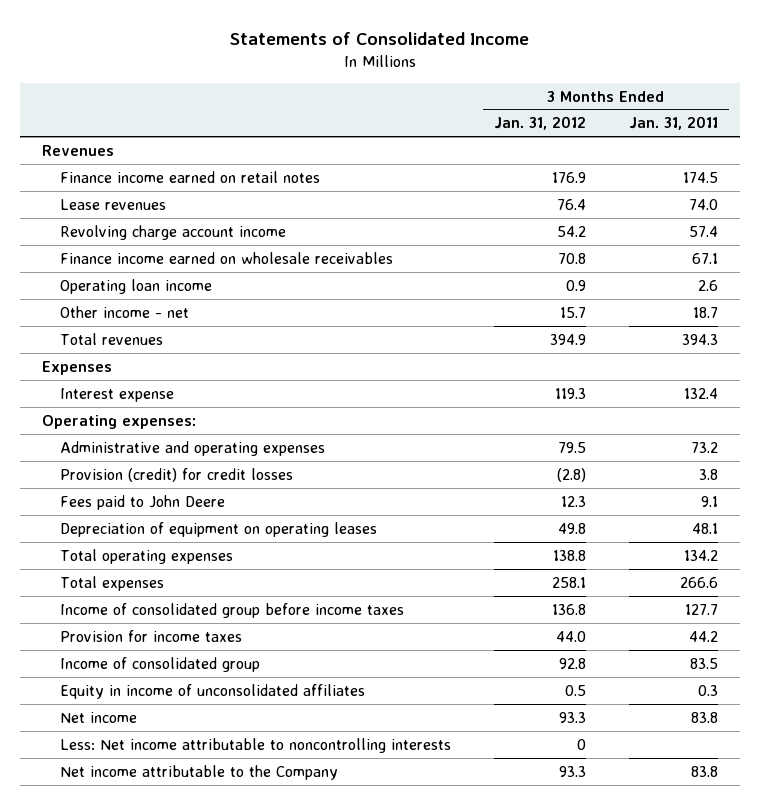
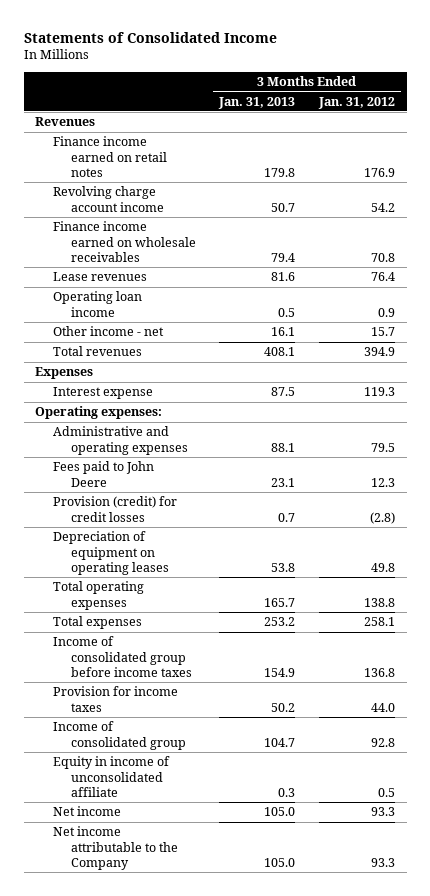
[629,116,719,131] Jan. 31, 2011 -> none
none -> [218,96,296,109] Jan. 31, 2013
[59,198,166,210] Lease revenues -> [52,272,147,282] Lease revenues
[59,467,293,482] Provision (credit) for credit losses -> [52,496,177,522] Provision (credit) for credit losses
[59,683,365,699] Equity in income of unconsolidated affiliates -> [52,756,170,797] Equity in income of unconsolidated affiliate
[59,737,451,753] Less: Net income attributable to noncontrolling interests -> none

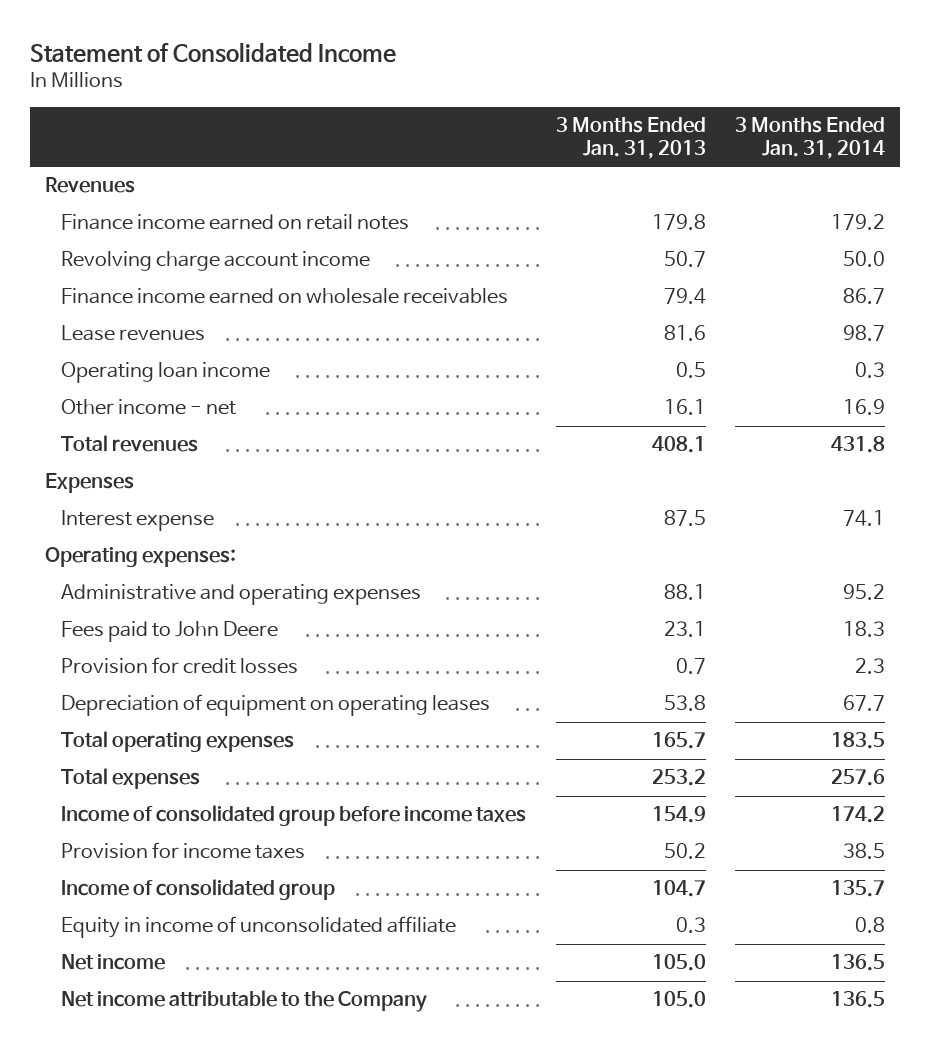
[23,31,277,43] Statements of Consolidated Income -> [30,41,397,63] Statement of Consolidated Income
[318,96,396,109] Jan. 31, 2012 -> none
none -> [735,117,886,160] 3 Months Ended Jan. 31, 2014
[52,496,177,522] Provision (credit) for credit losses -> [61,657,299,675] Provision for credit losses

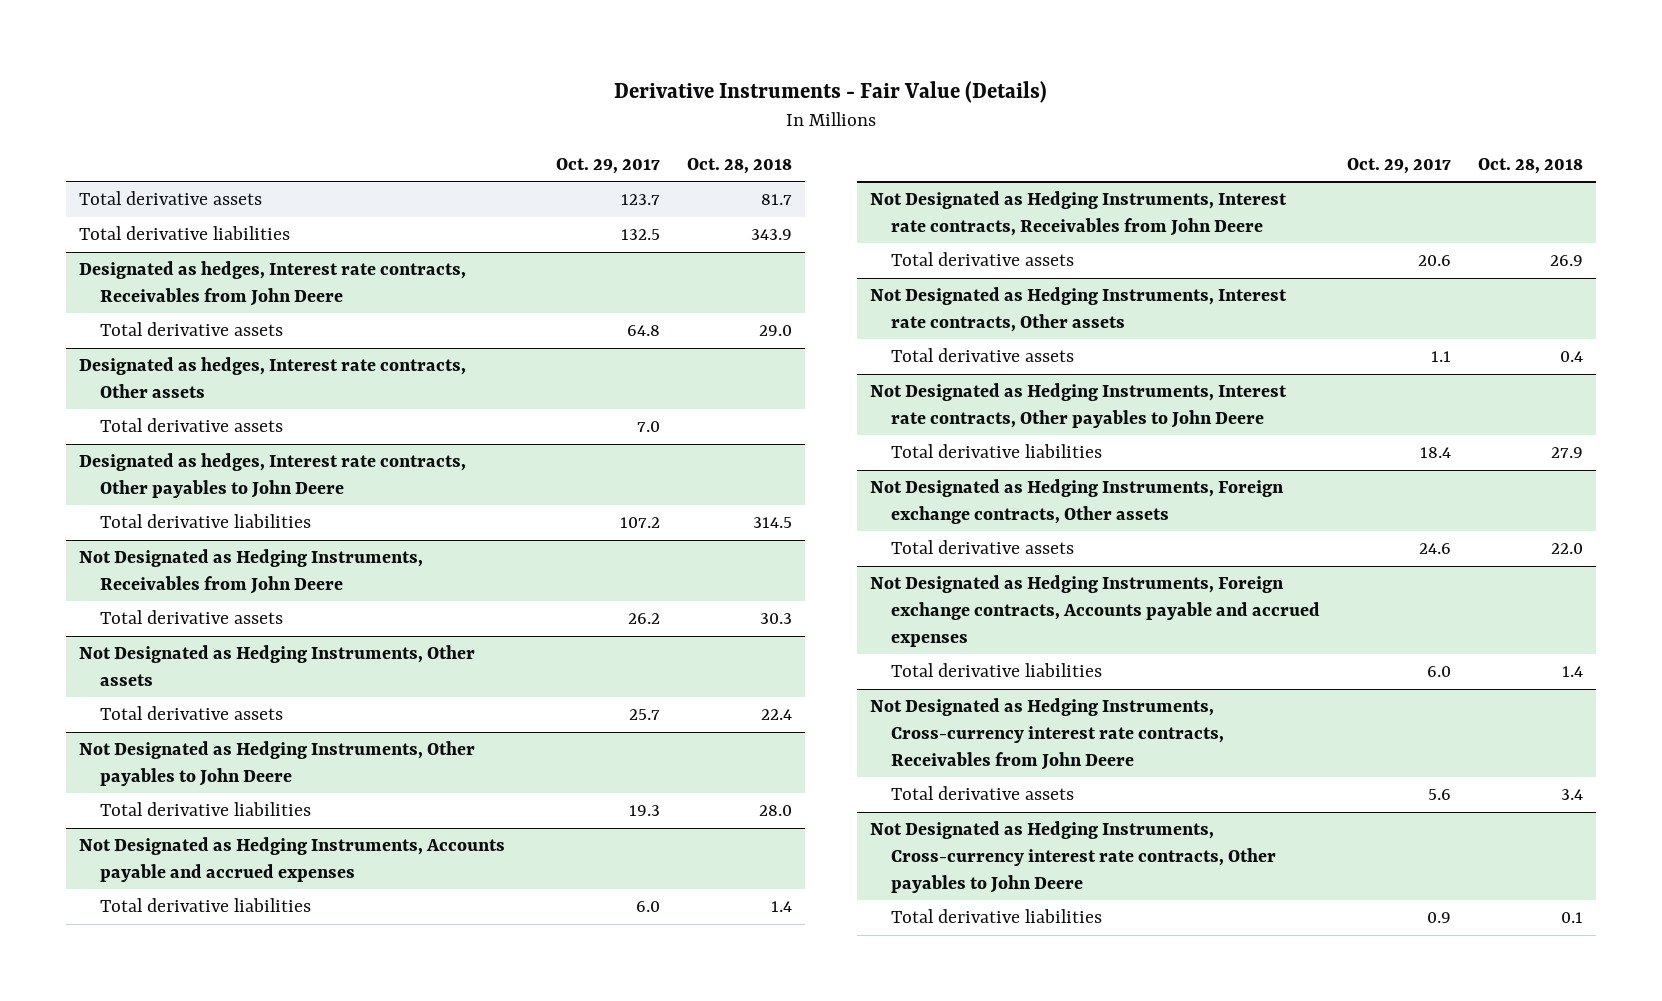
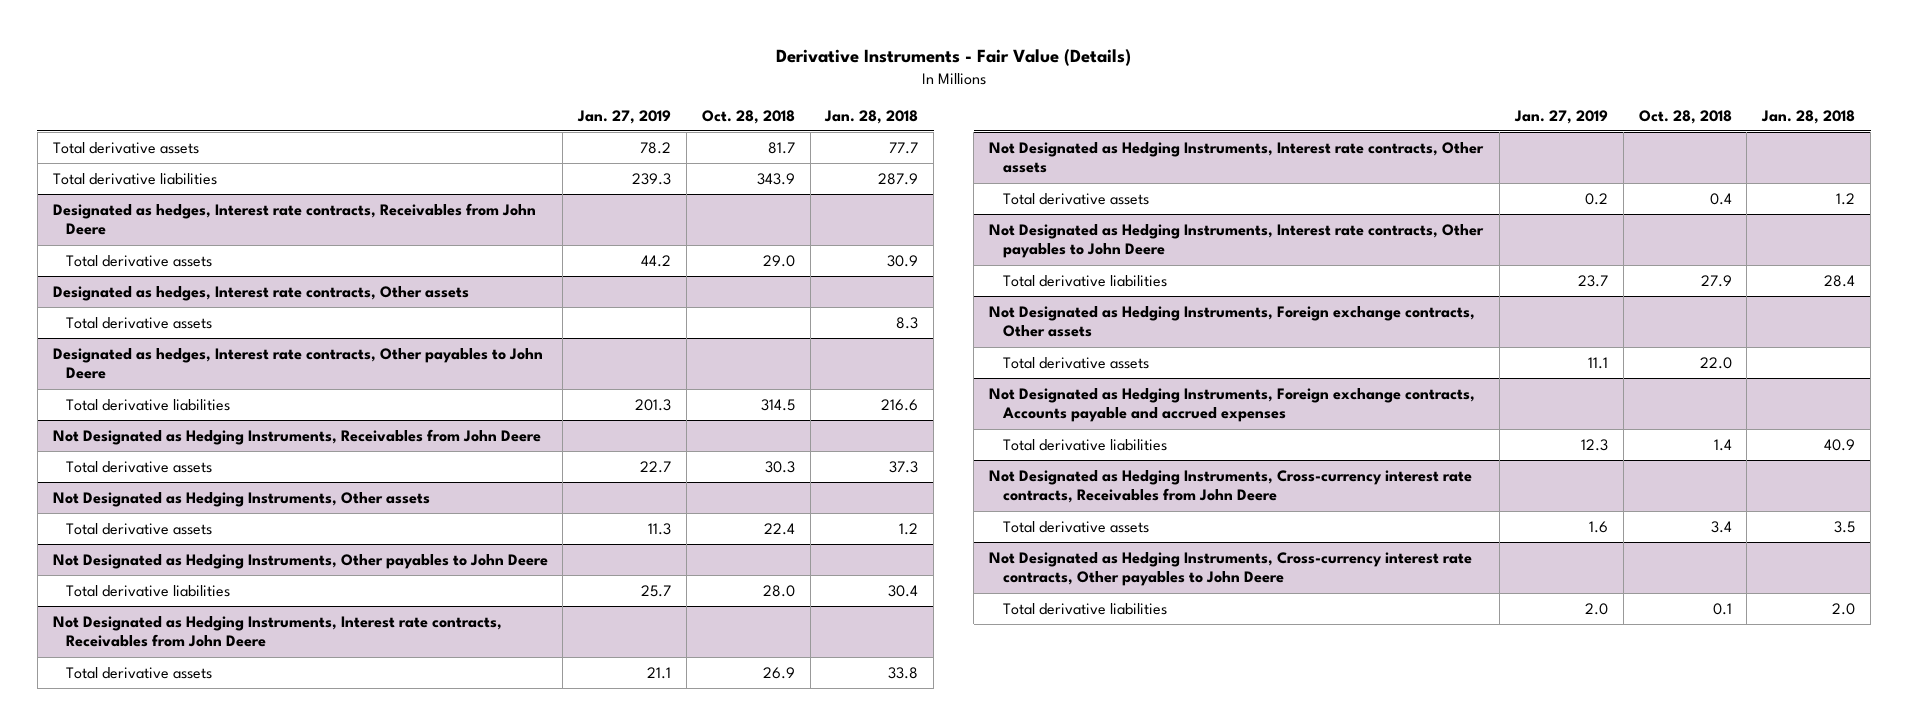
[556,157,661,174] Oct. 29, 2017 -> none
none -> [577,109,672,124] Jan. 27, 2019
none -> [824,109,919,124] Jan. 28, 2018
[79,837,506,882] Not Designated as Hedging Instruments, Accounts payable and accrued expenses -> none
[100,898,312,913] Total derivative liabilities -> none

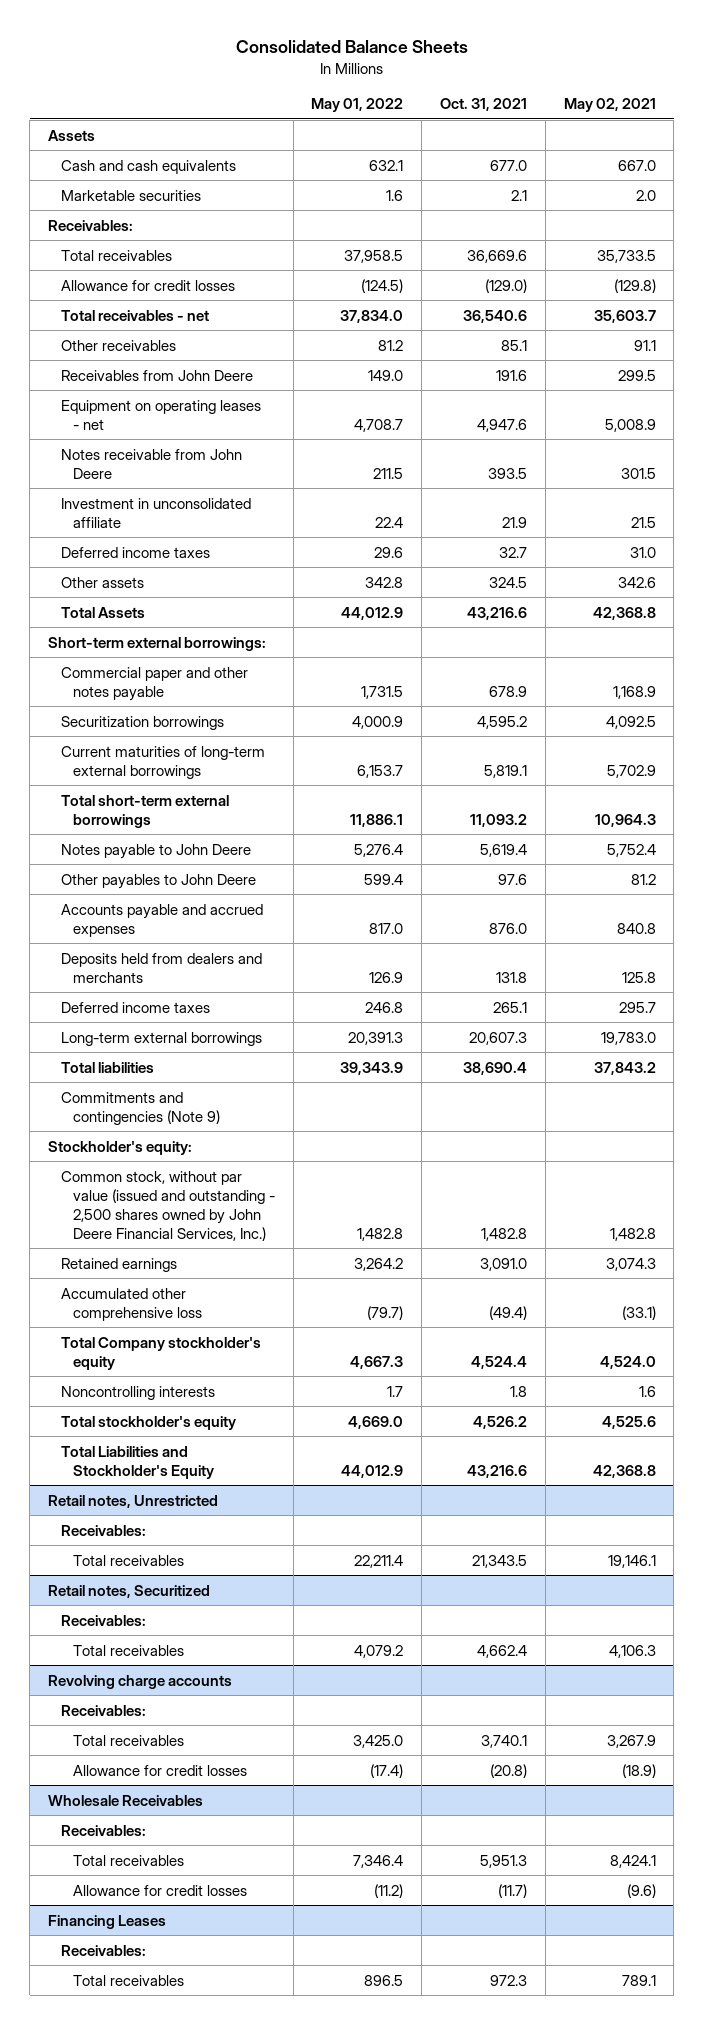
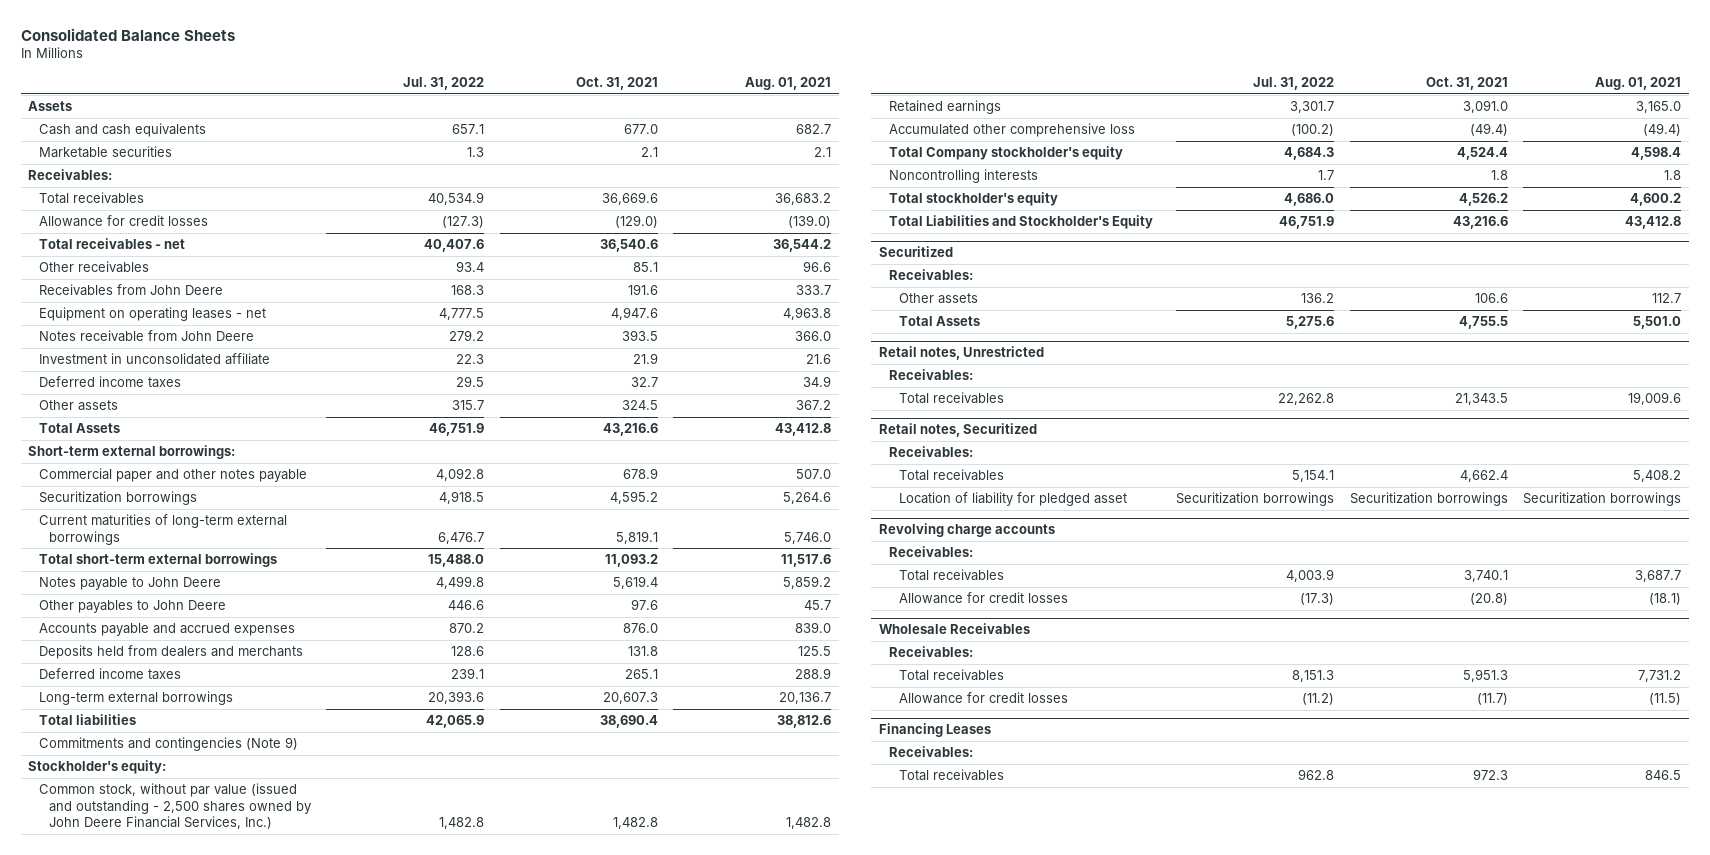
[311,98,404,113] May 01, 2022 -> none
[563,98,656,113] May 02, 2021 -> none
none -> [403,76,485,90] Jul. 31, 2022
none -> [745,76,832,90] Aug. 01, 2021
none -> [878,246,953,258] Securitized
none -> [888,269,973,281] Receivables:
none -> [898,293,978,305] Other assets
none -> [898,316,980,327] Total Assets
none -> [898,492,1127,507] Location of liability for pledged asset

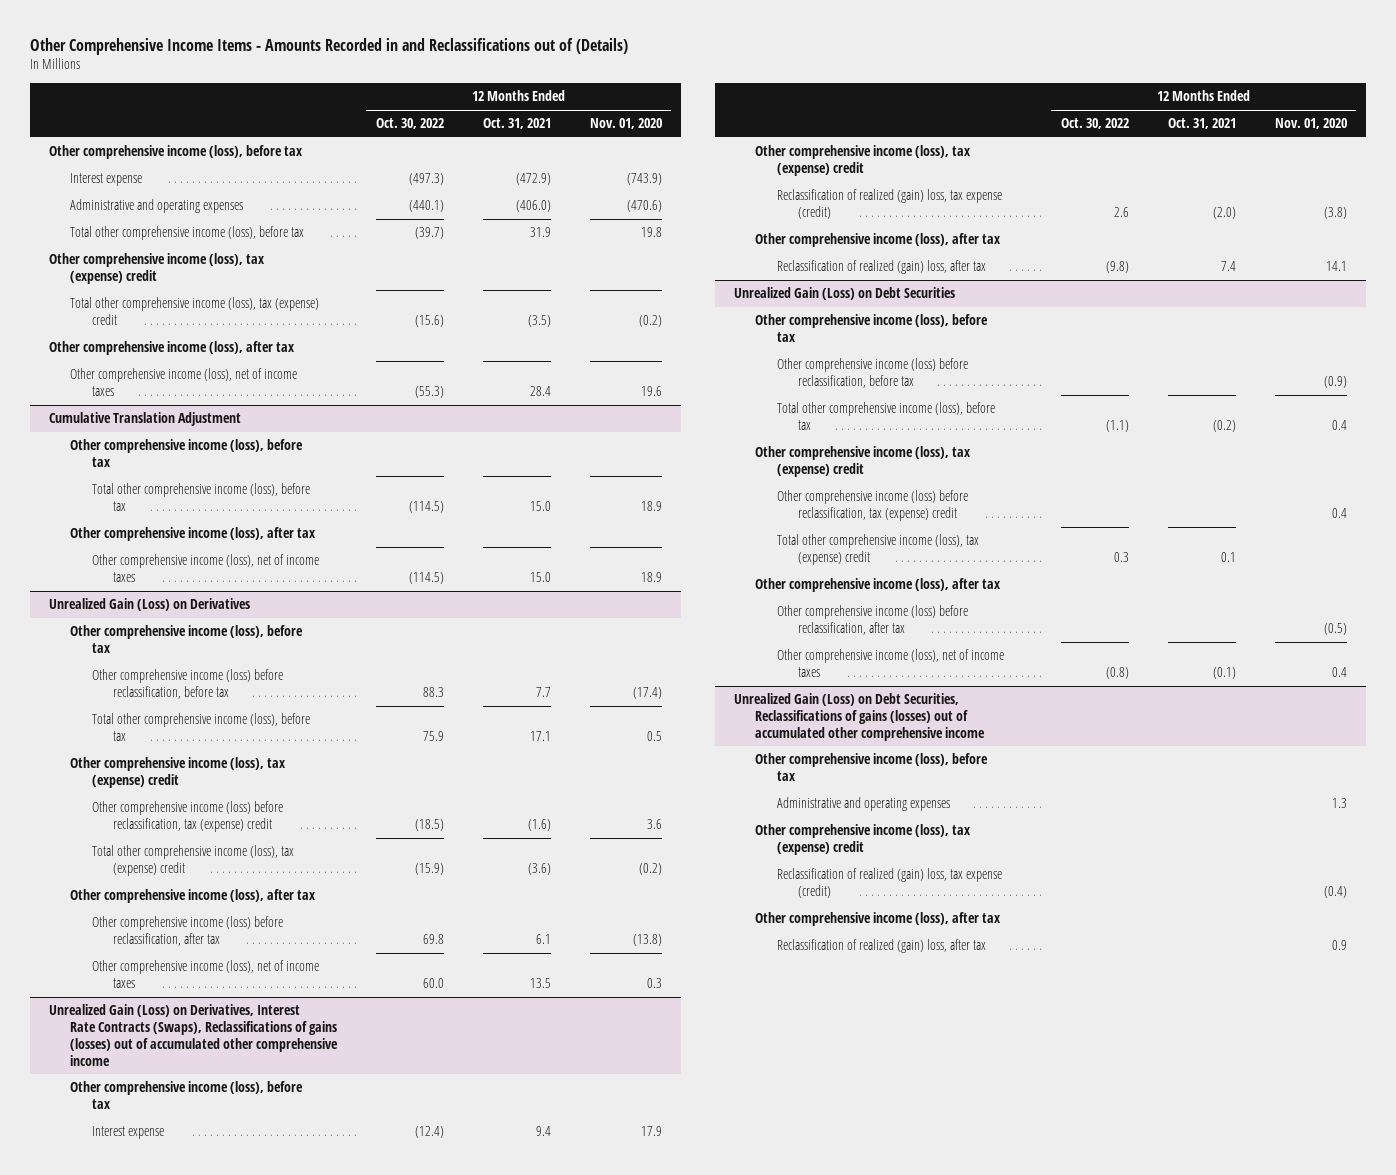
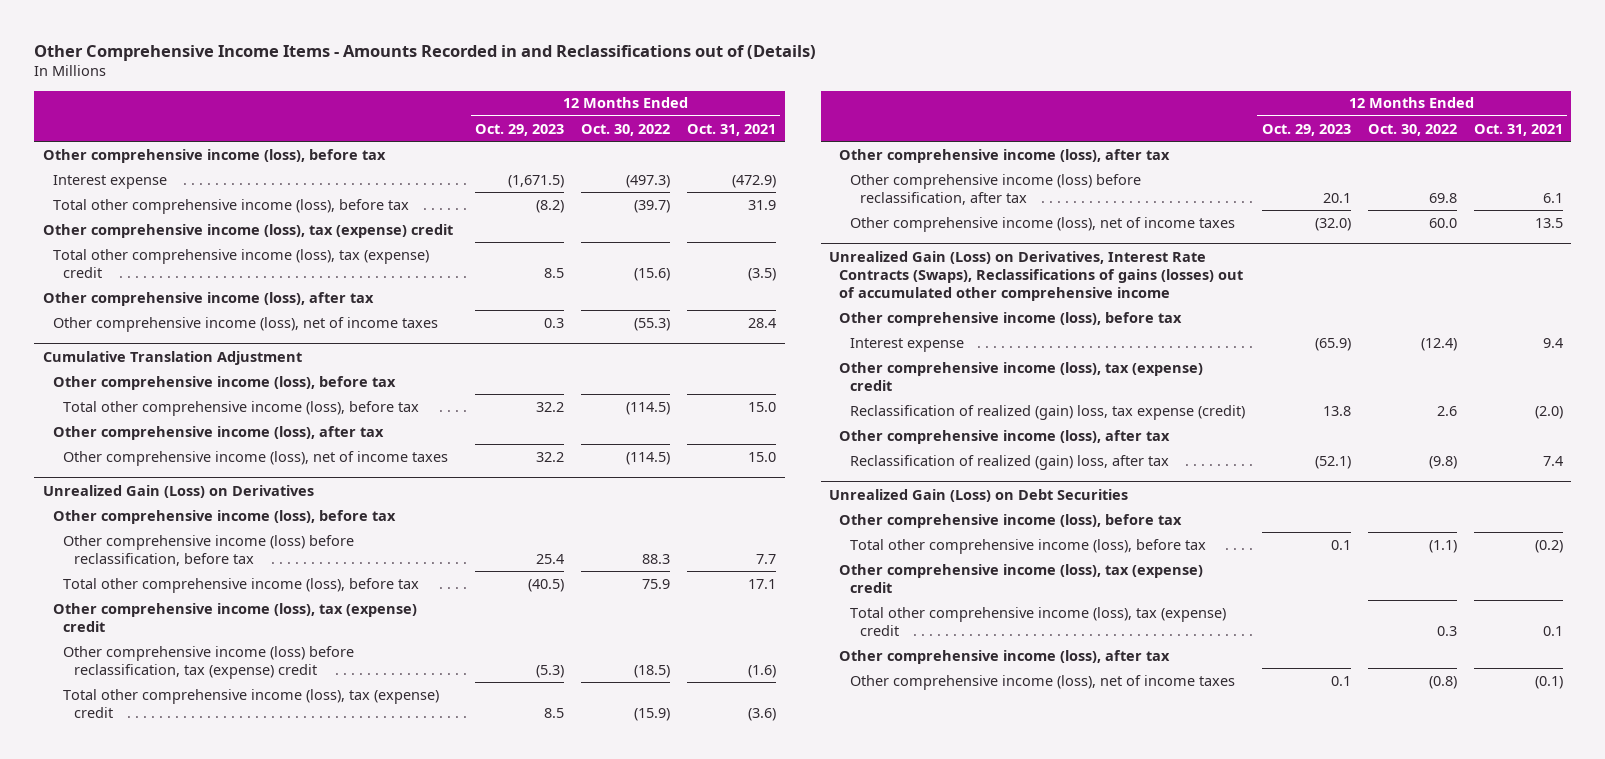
[589,118,662,130] Nov. 01, 2020 -> none
none -> [475,123,565,136] Oct. 29, 2023
[70,199,244,214] Administrative and operating expenses -> none
[776,358,968,389] Other comprehensive income (loss) before reclassification, before tax -> none
[776,490,968,522] Other comprehensive income (loss) before reclassification, tax (expense) credit -> none
[776,605,968,636] Other comprehensive income (loss) before reclassification, after tax -> none
[734,693,986,741] Unrealized Gain (Loss) on Debt Securities, Reclassifications of gains (losses) out of accumulated other comprehensive income -> none
[755,753,989,782] Other comprehensive income (loss), before tax -> none
[776,797,950,812] Administrative and operating expenses -> none
[755,824,971,856] Other comprehensive income (loss), tax (expense) credit -> none
[776,868,1002,899] Reclassification of realized (gain) loss, tax expense (credit) -> none
[755,912,1001,927] Other comprehensive income (loss), after tax -> none
[776,939,986,954] Reclassification of realized (gain) loss, after tax -> none

